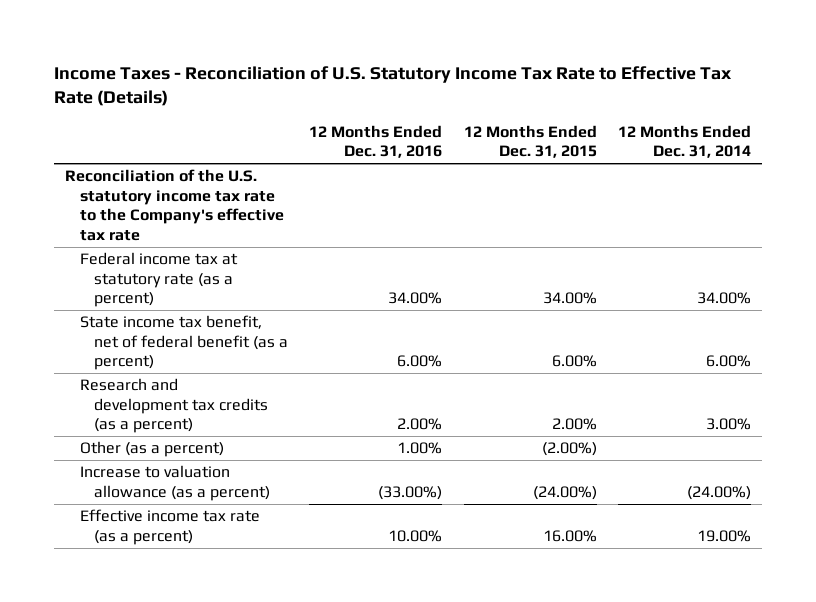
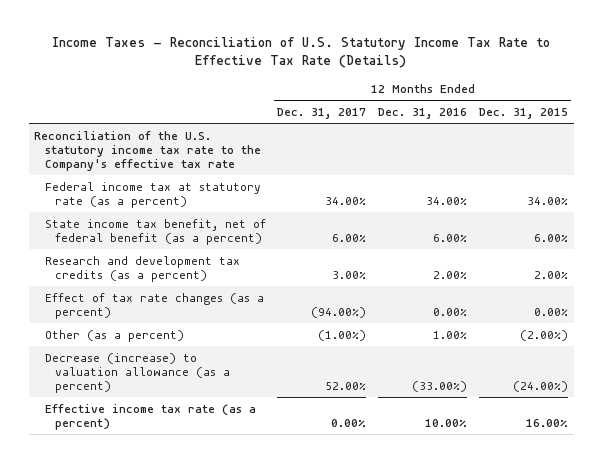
[618,124,752,159] 12 Months Ended Dec. 31, 2014 -> none
none -> [277,107,367,119] Dec. 31, 2017
none -> [44,292,264,319] Effect of tax rate changes (as a percent)
[79,465,271,501] Increase to valuation allowance (as a percent) -> [44,352,230,393] Decrease (increase) to valuation allowance (as a percent)

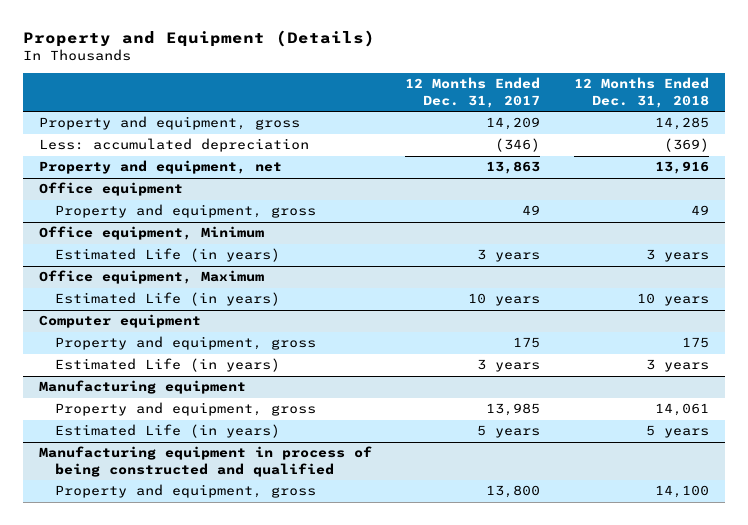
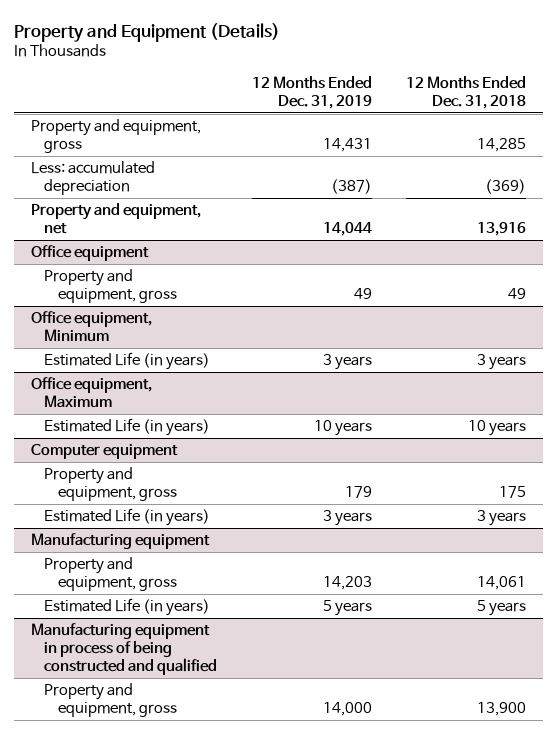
[405,77,541,108] 12 Months Ended Dec. 31, 2017 -> none
none -> [251,76,372,109] 12 Months Ended Dec. 31, 2019
[654,485,709,499] 14,100 -> [476,702,526,717] 13,900

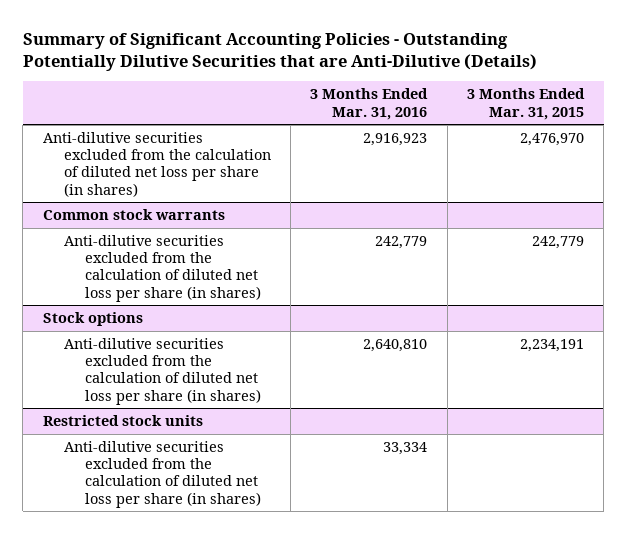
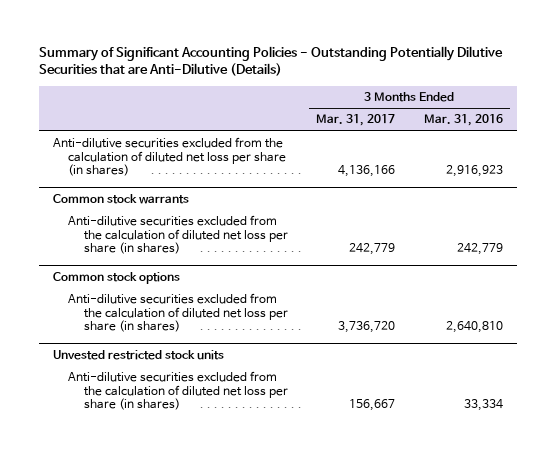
[466,88,585,120] 3 Months Ended Mar. 31, 2015 -> none
none -> [316,114,396,127] Mar. 31, 2017
[42,312,143,327] Stock options -> [53,272,181,285] Common stock options
[42,415,203,427] Restricted stock units -> [53,350,225,361] Unvested restricted stock units

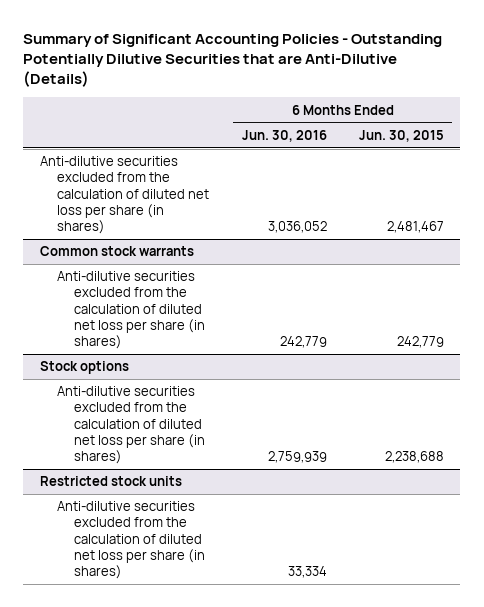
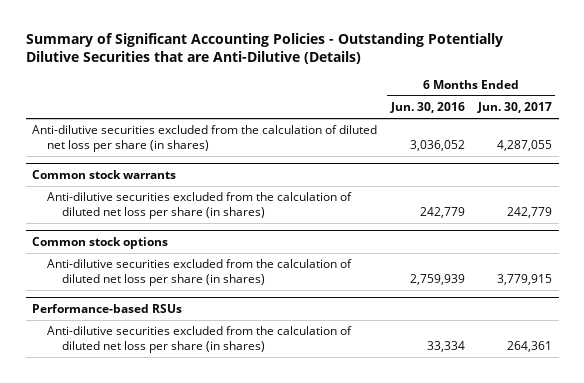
[359,129,445,142] Jun. 30, 2015 -> none
none -> [476,102,552,114] Jun. 30, 2017
[39,361,129,375] Stock options -> [32,236,169,249] Common stock options
[39,476,182,487] Restricted stock units -> [32,303,183,313] Performance-based RSUs

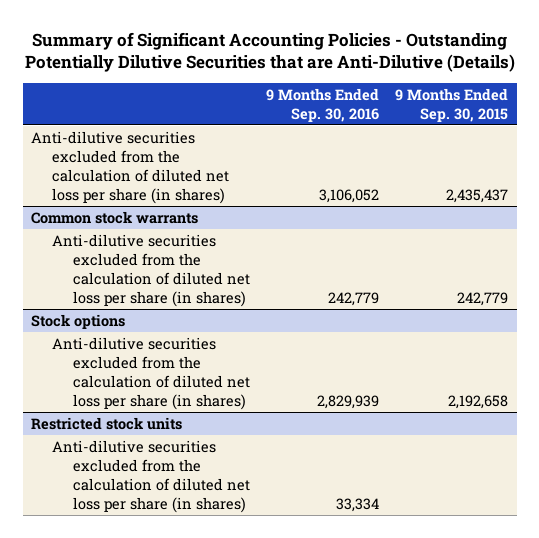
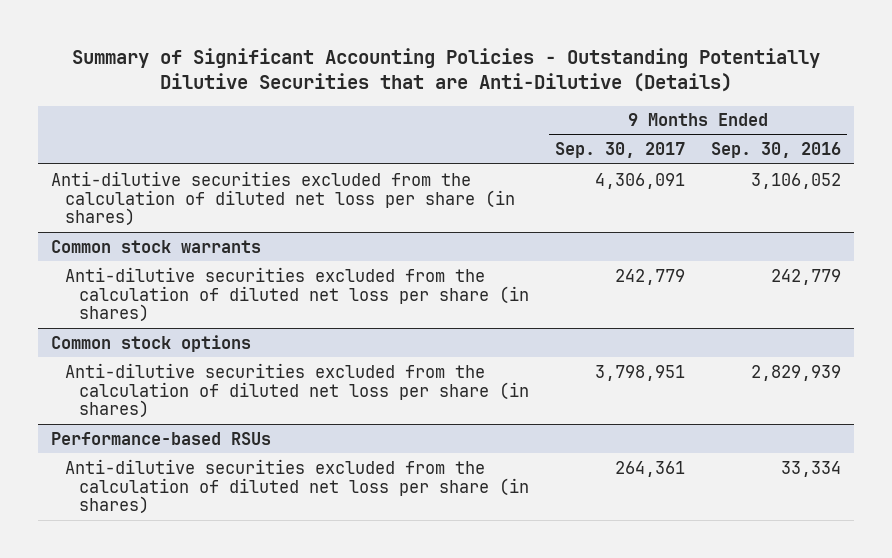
[395,87,509,122] 9 Months Ended Sep. 30, 2015 -> none
none -> [555,142,686,159] Sep. 30, 2017
[30,313,125,329] Stock options -> [51,334,252,352] Common stock options
[30,416,182,430] Restricted stock units -> [51,431,272,445] Performance-based RSUs

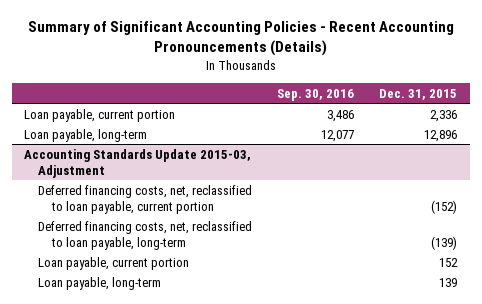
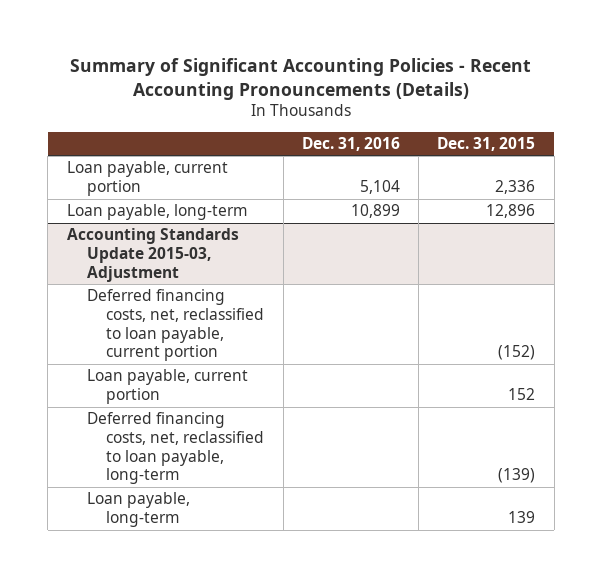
[277,88,355,101] Sep. 30, 2016 -> none
none -> [301,137,400,152] Dec. 31, 2016
[38,220,253,251] Deferred financing costs, net, reclassified to loan payable, long-term -> [86,412,265,485] Deferred financing costs, net, reclassified to loan payable, long-term

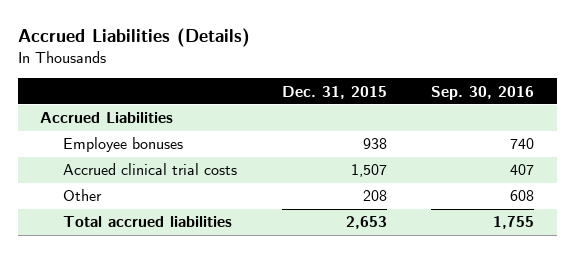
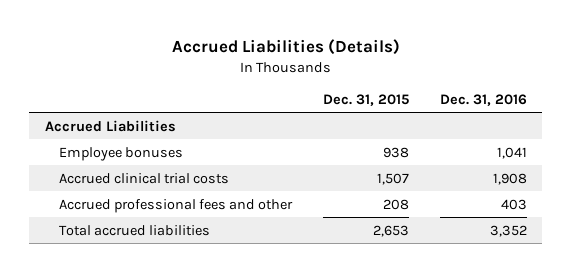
[431,85,535,100] Sep. 30, 2016 -> none
none -> [439,94,527,107] Dec. 31, 2016
[63,189,103,202] Other -> none
none -> [58,198,293,213] Accrued professional fees and other

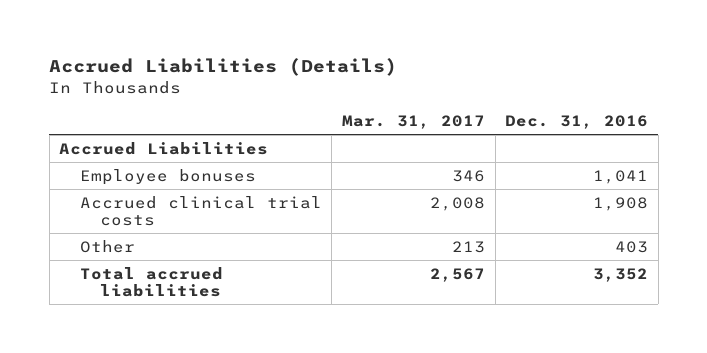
[322,94,409,107] Dec. 31, 2015 -> none
none -> [341,115,485,130] Mar. 31, 2017
[58,198,293,213] Accrued professional fees and other -> none
none -> [79,239,135,253] Other

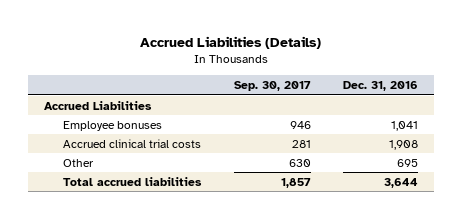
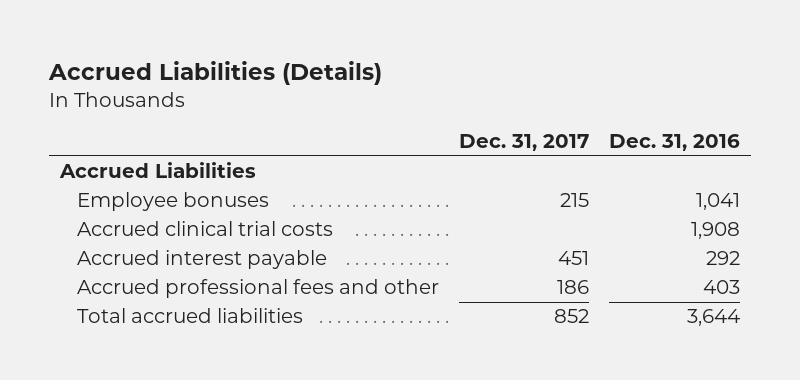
[233,81,311,92] Sep. 30, 2017 -> none
none -> [459,134,590,152] Dec. 31, 2017
none -> [76,250,327,270] Accrued interest payable
[63,158,95,167] Other -> [76,279,439,299] Accrued professional fees and other
[396,158,418,167] 695 -> [703,280,741,295] 403

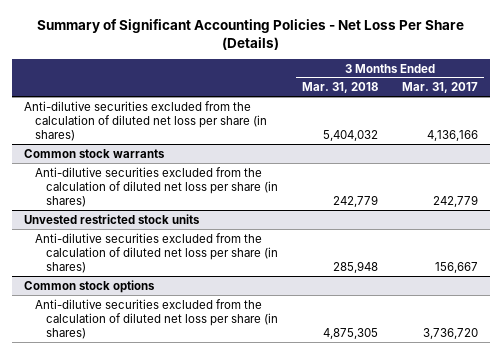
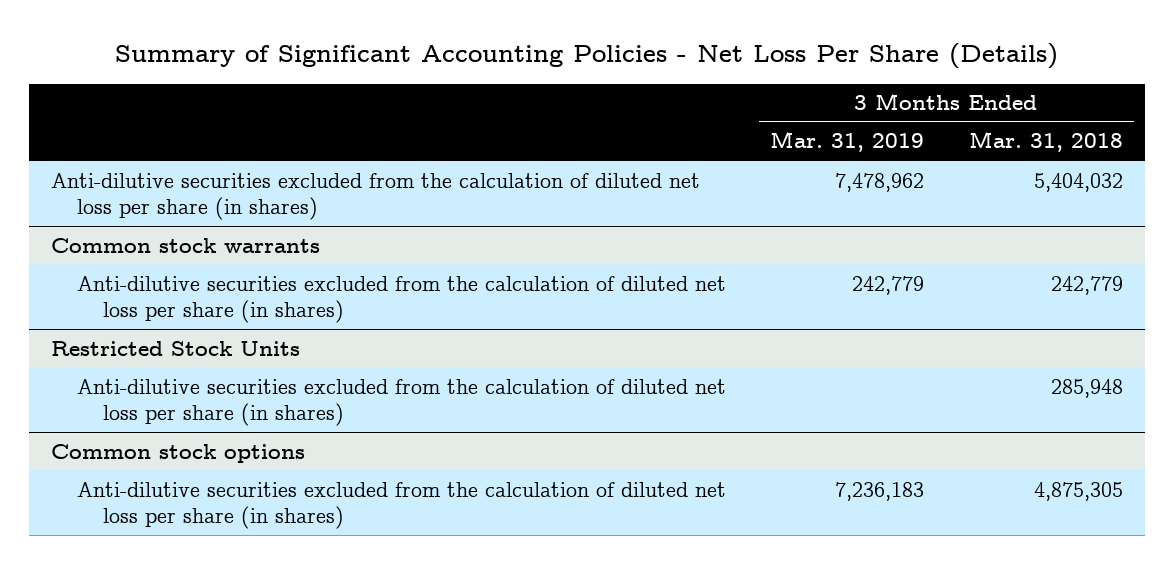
[401,82,478,94] Mar. 31, 2017 -> none
none -> [770,131,925,153] Mar. 31, 2019
[23,213,200,224] Unvested restricted stock units -> [50,340,300,356] Restricted Stock Units

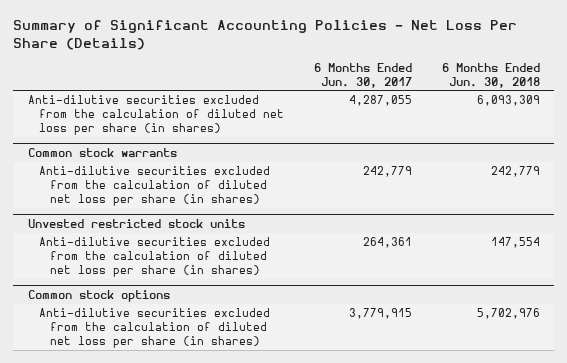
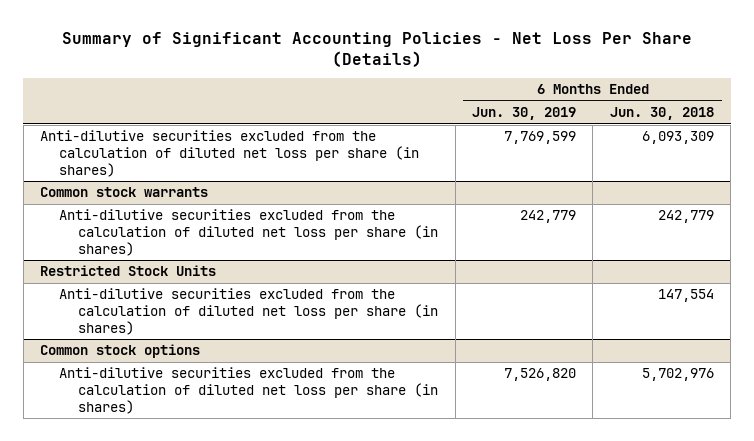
[313,62,412,88] 6 Months Ended Jun. 30, 2017 -> none
none -> [471,107,576,121] Jun. 30, 2019
[27,219,245,229] Unvested restricted stock units -> [40,265,217,277] Restricted Stock Units

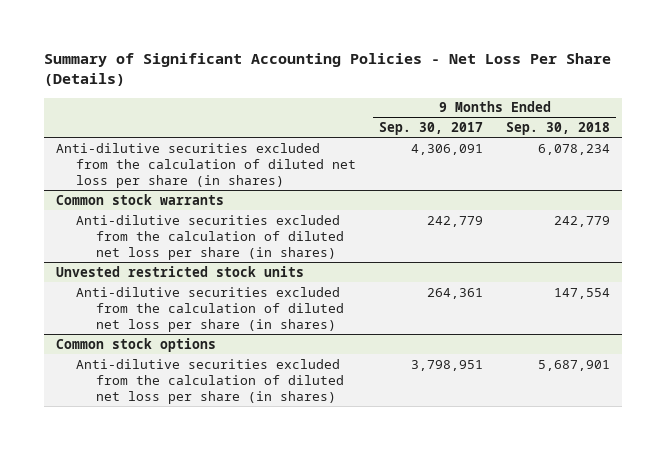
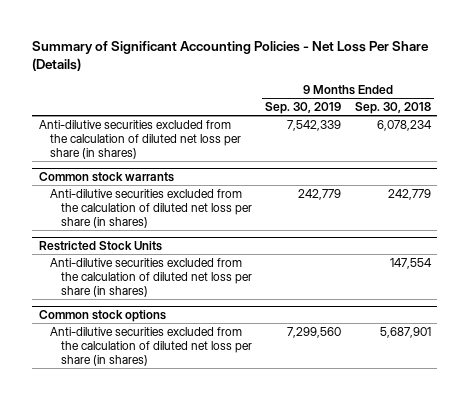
[378,122,483,136] Sep. 30, 2017 -> none
none -> [265,102,342,115] Sep. 30, 2019
[55,265,304,277] Unvested restricted stock units -> [38,240,162,251] Restricted Stock Units

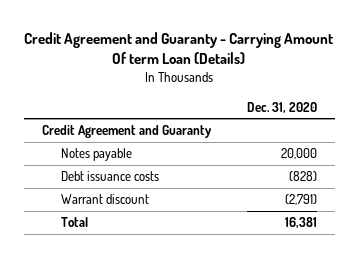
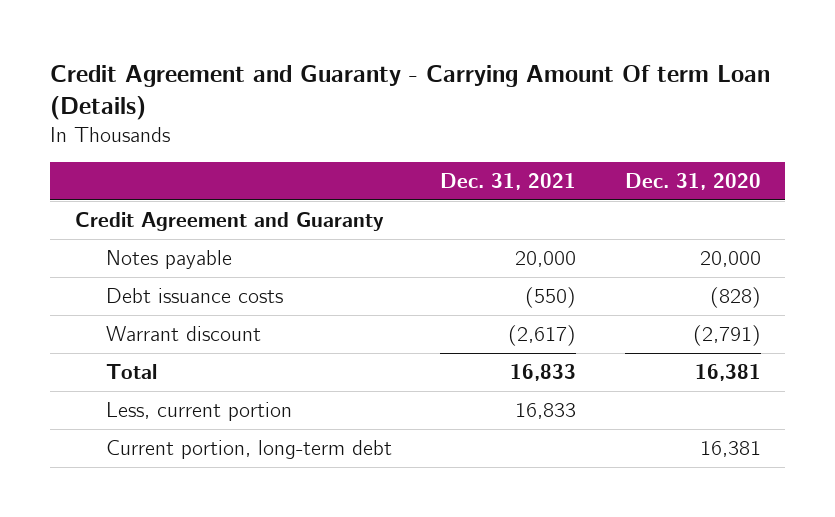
none -> [440,173,577,191] Dec. 31, 2021
none -> [105,401,292,421] Less, current portion
none -> [105,439,392,459] Current portion, long-term debt

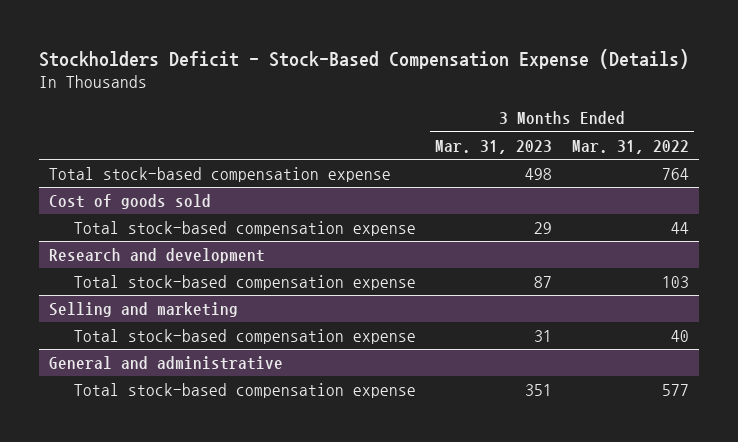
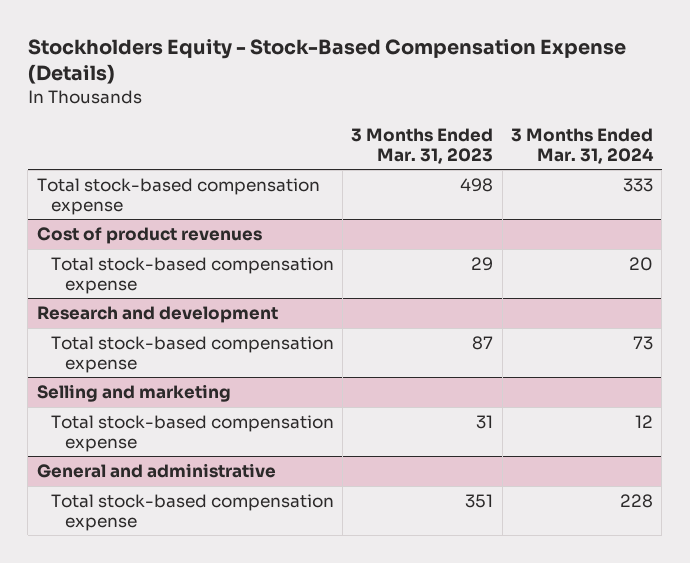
[38,48,689,69] Stockholders Deficit - Stock-Based Compensation Expense (Details) -> [27,39,626,85] Stockholders Equity - Stock-Based Compensation Expense (Details)
[572,139,690,154] Mar. 31, 2022 -> none
none -> [510,128,654,164] 3 Months Ended Mar. 31, 2024
[48,194,211,210] Cost of goods sold -> [36,227,262,245] Cost of product revenues

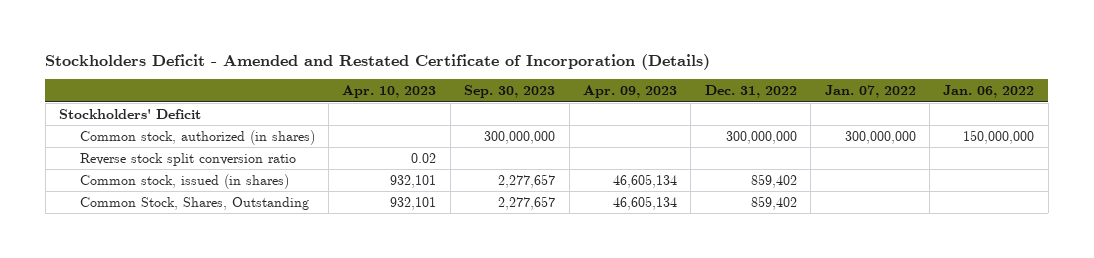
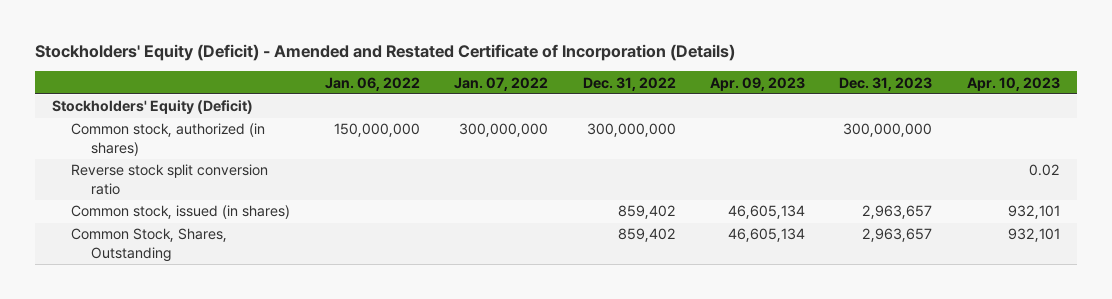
[45,54,711,71] Stockholders Deficit - Amended and Restated Certificate of Incorporation (Details) -> [34,43,735,61] Stockholders' Equity (Deficit) - Amended and Restated Certificate of Incorporation (Details)
[464,85,556,99] Sep. 30, 2023 -> none
none -> [839,76,933,91] Dec. 31, 2023
[59,108,202,119] Stockholders' Deficit -> [51,100,253,115] Stockholders' Equity (Deficit)

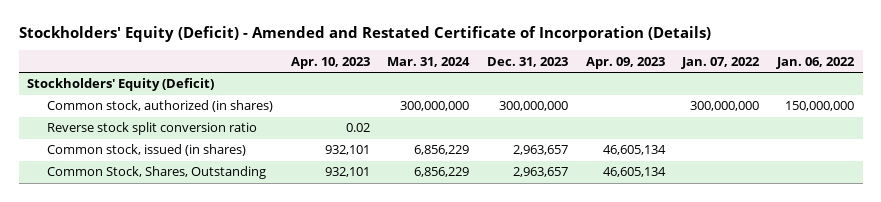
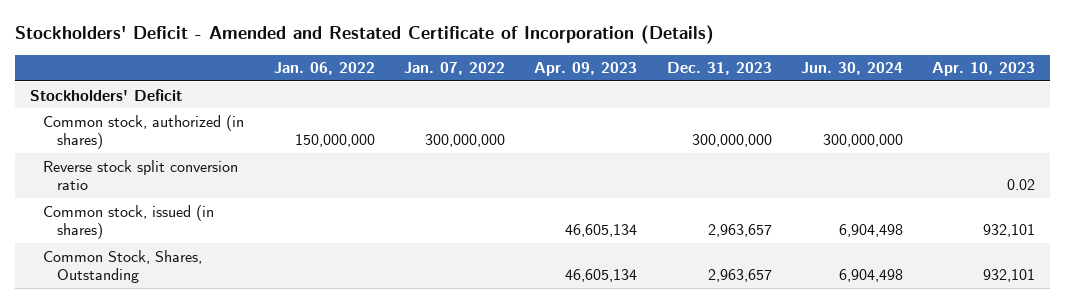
[18,25,711,42] Stockholders' Equity (Deficit) - Amended and Restated Certificate of Incorporation (Details) -> [15,25,715,45] Stockholders' Deficit - Amended and Restated Certificate of Incorporation (Details)
[387,56,471,67] Mar. 31, 2024 -> none
none -> [800,62,903,76] Jun. 30, 2024
[27,78,215,92] Stockholders' Equity (Deficit) -> [29,88,182,101] Stockholders' Deficit

